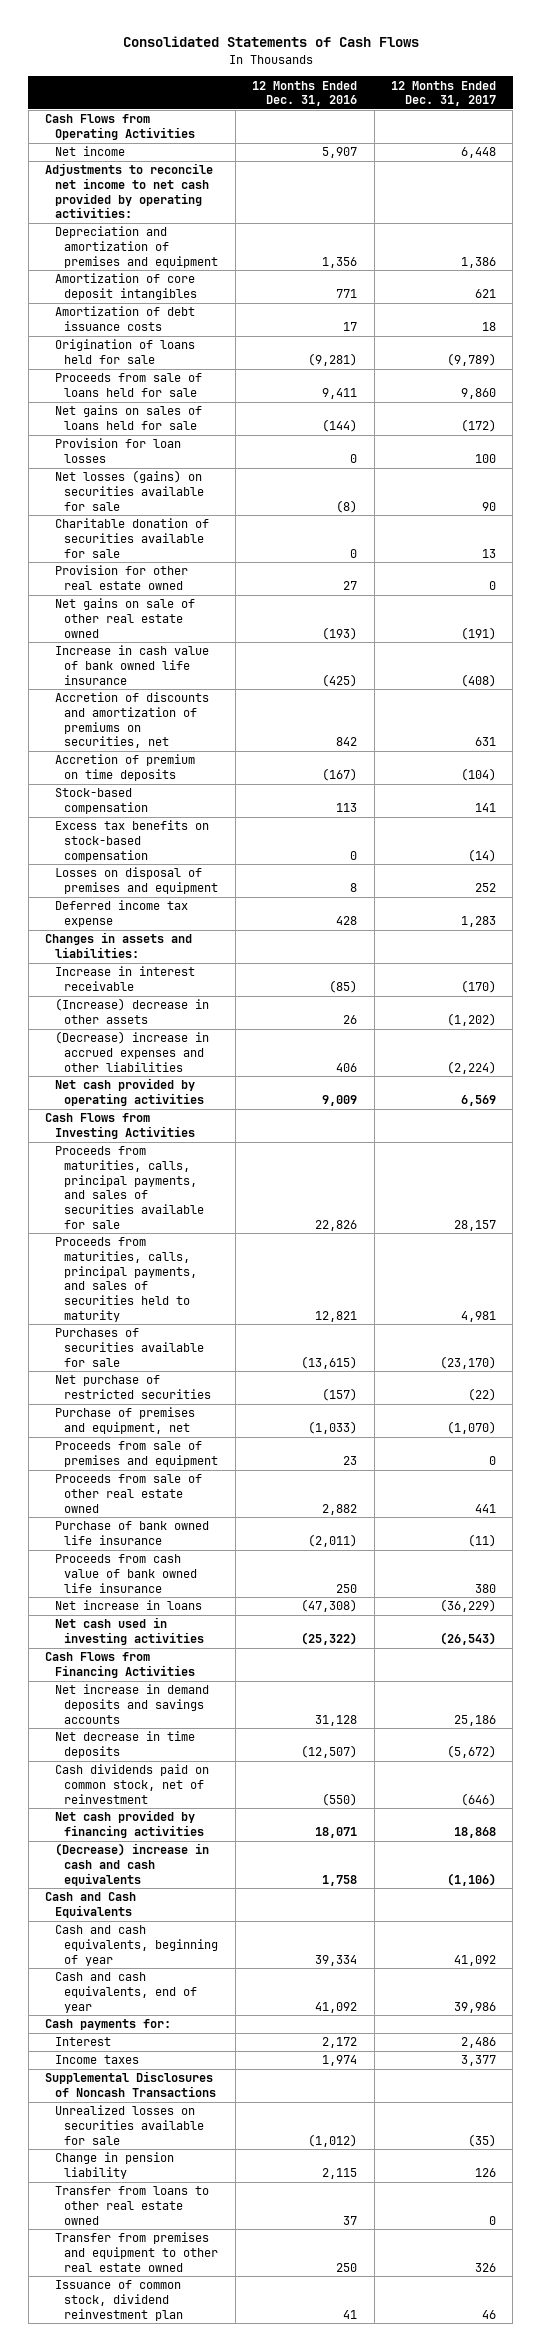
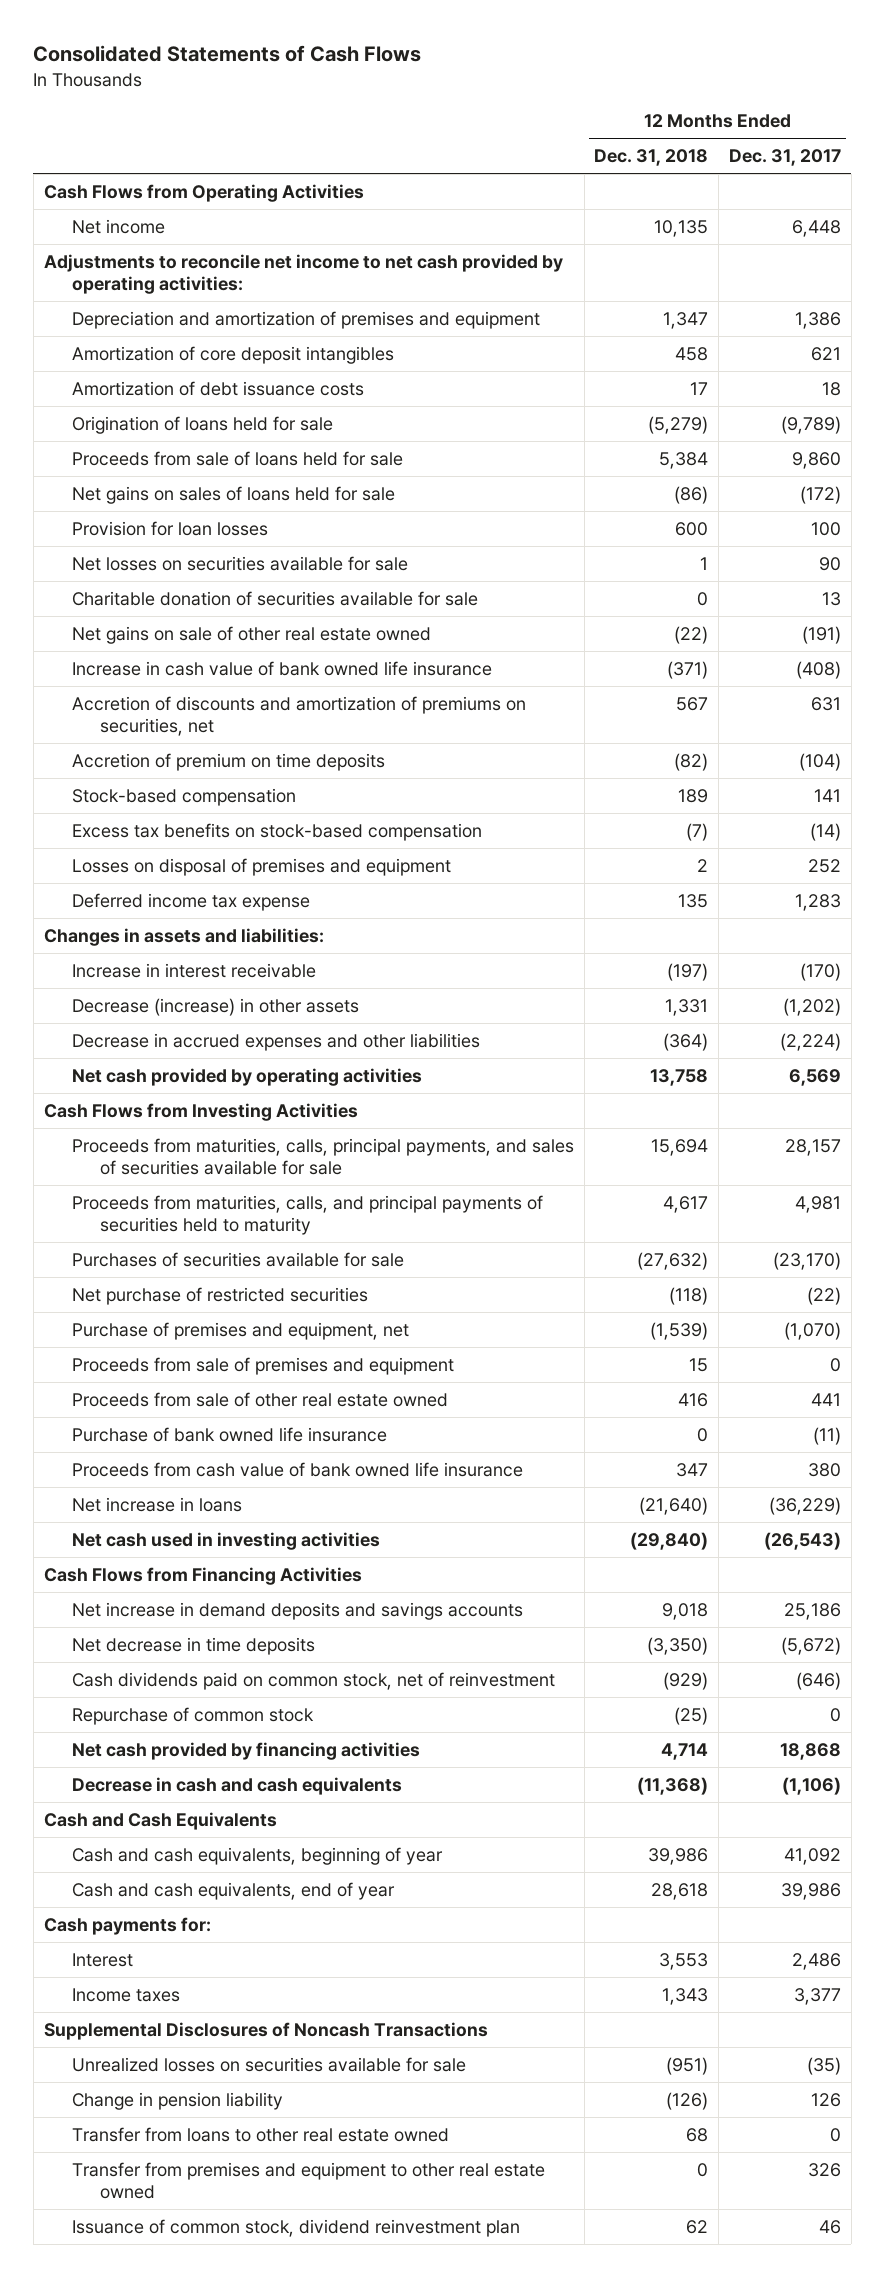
[252,80,358,107] 12 Months Ended Dec. 31, 2016 -> none
none -> [594,149,709,167] Dec. 31, 2018
[54,470,205,511] Net losses (gains) on securities available for sale -> [71,555,408,571] Net losses on securities available for sale
[54,565,188,591] Provision for other real estate owned -> none
[54,998,209,1025] (Increase) decrease in other assets -> [71,997,359,1016] Decrease (increase) in other assets
[54,1031,209,1072] (Decrease) increase in accrued expenses and other liabilities -> [71,1032,480,1051] Decrease in accrued expenses and other liabilities
[54,1237,198,1322] Proceeds from maturities, calls, principal payments, and sales of securities held to maturity -> [71,1194,543,1235] Proceeds from maturities, calls, and principal payments of securities held to maturity
none -> [71,1706,314,1725] Repurchase of common stock
[54,1843,209,1886] (Decrease) increase in cash and cash equivalents -> [71,1776,402,1795] Decrease in cash and cash equivalents

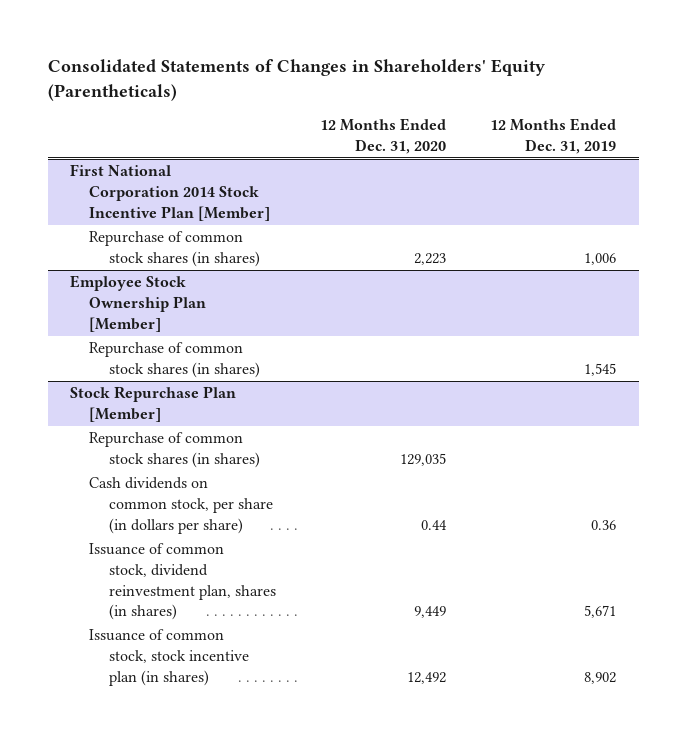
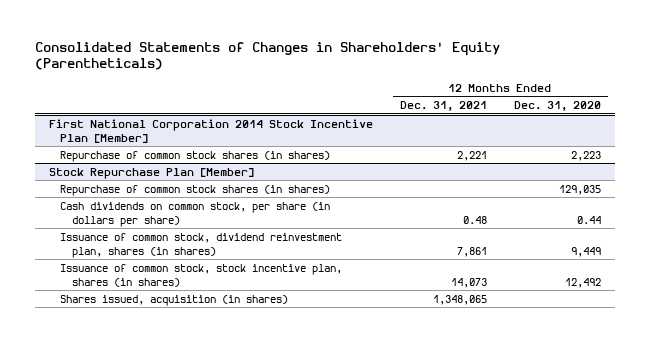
[490,118,617,154] 12 Months Ended Dec. 31, 2019 -> none
none -> [399,101,487,112] Dec. 31, 2021
[70,275,207,332] Employee Stock Ownership Plan [Member] -> none
[89,342,260,378] Repurchase of common stock shares (in shares) -> none
[89,629,249,686] Issuance of common stock, stock incentive plan (in shares) -> [60,263,343,287] Issuance of common stock, stock incentive plan, shares (in shares)
none -> [60,294,289,306] Shares issued, acquisition (in shares)

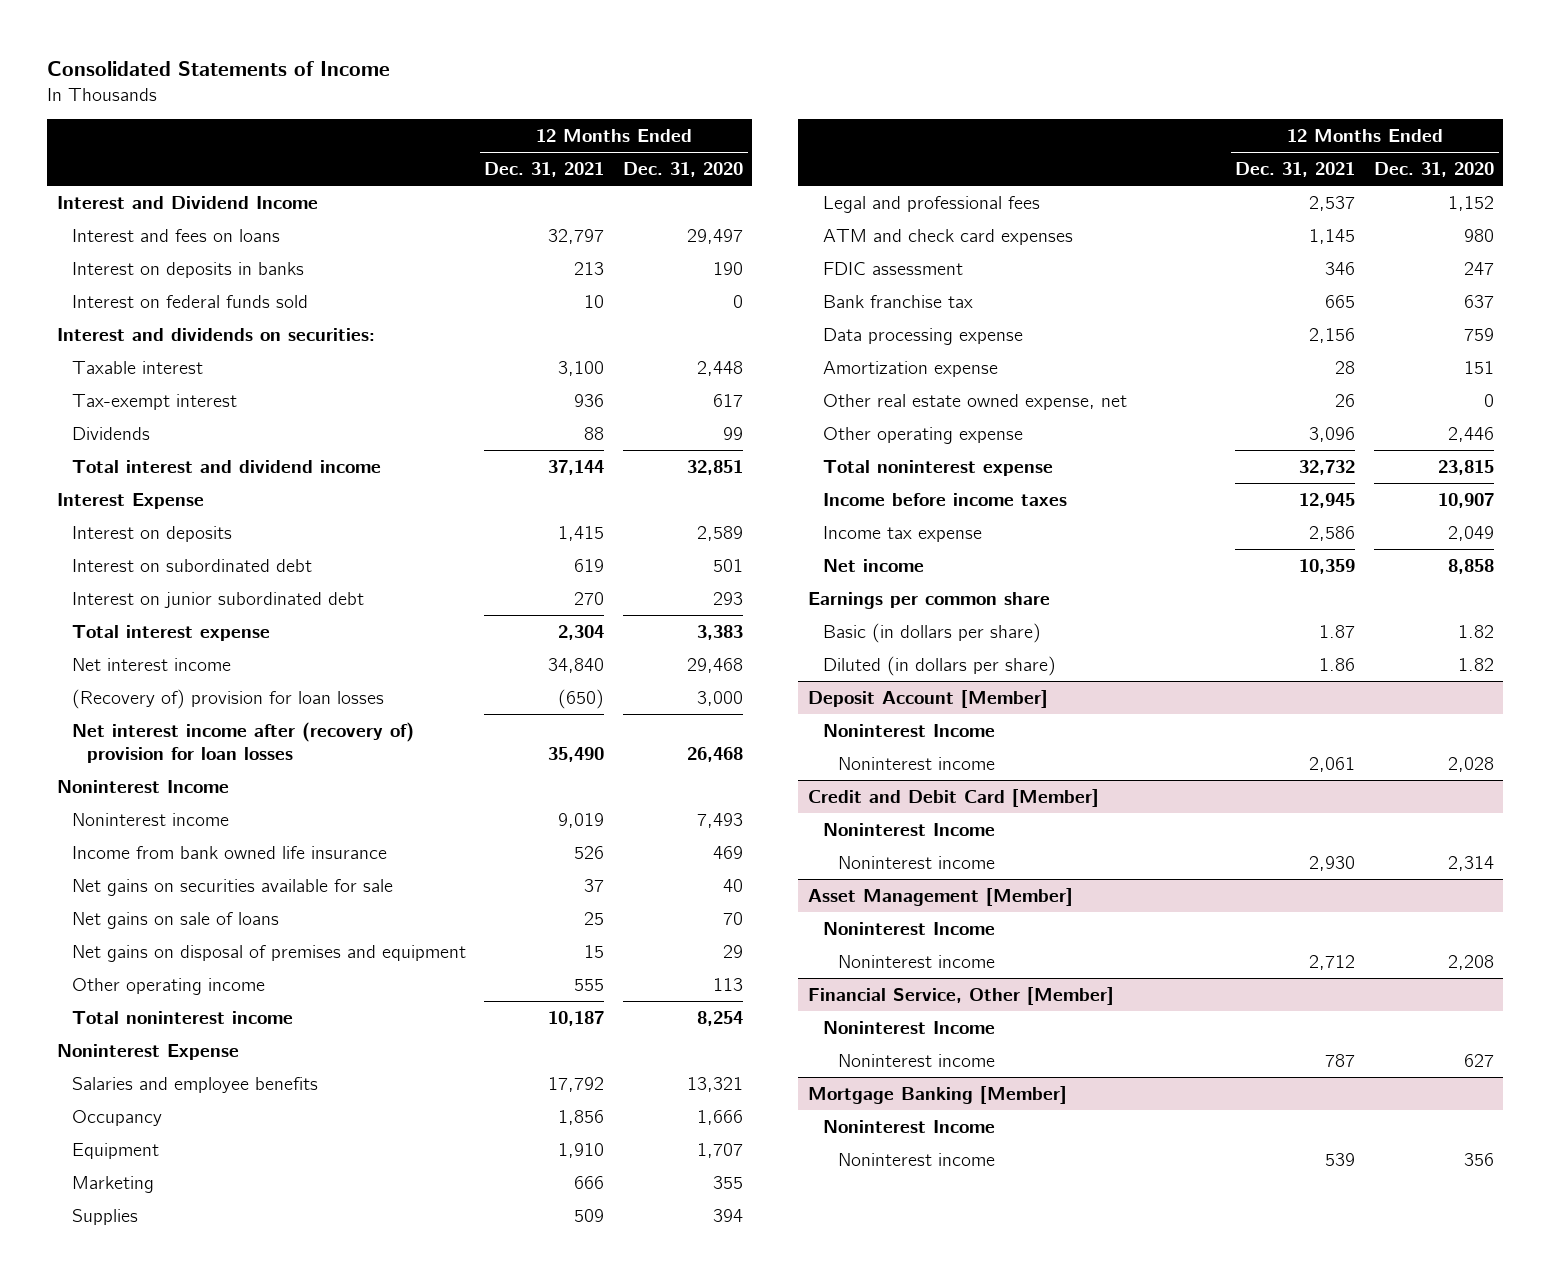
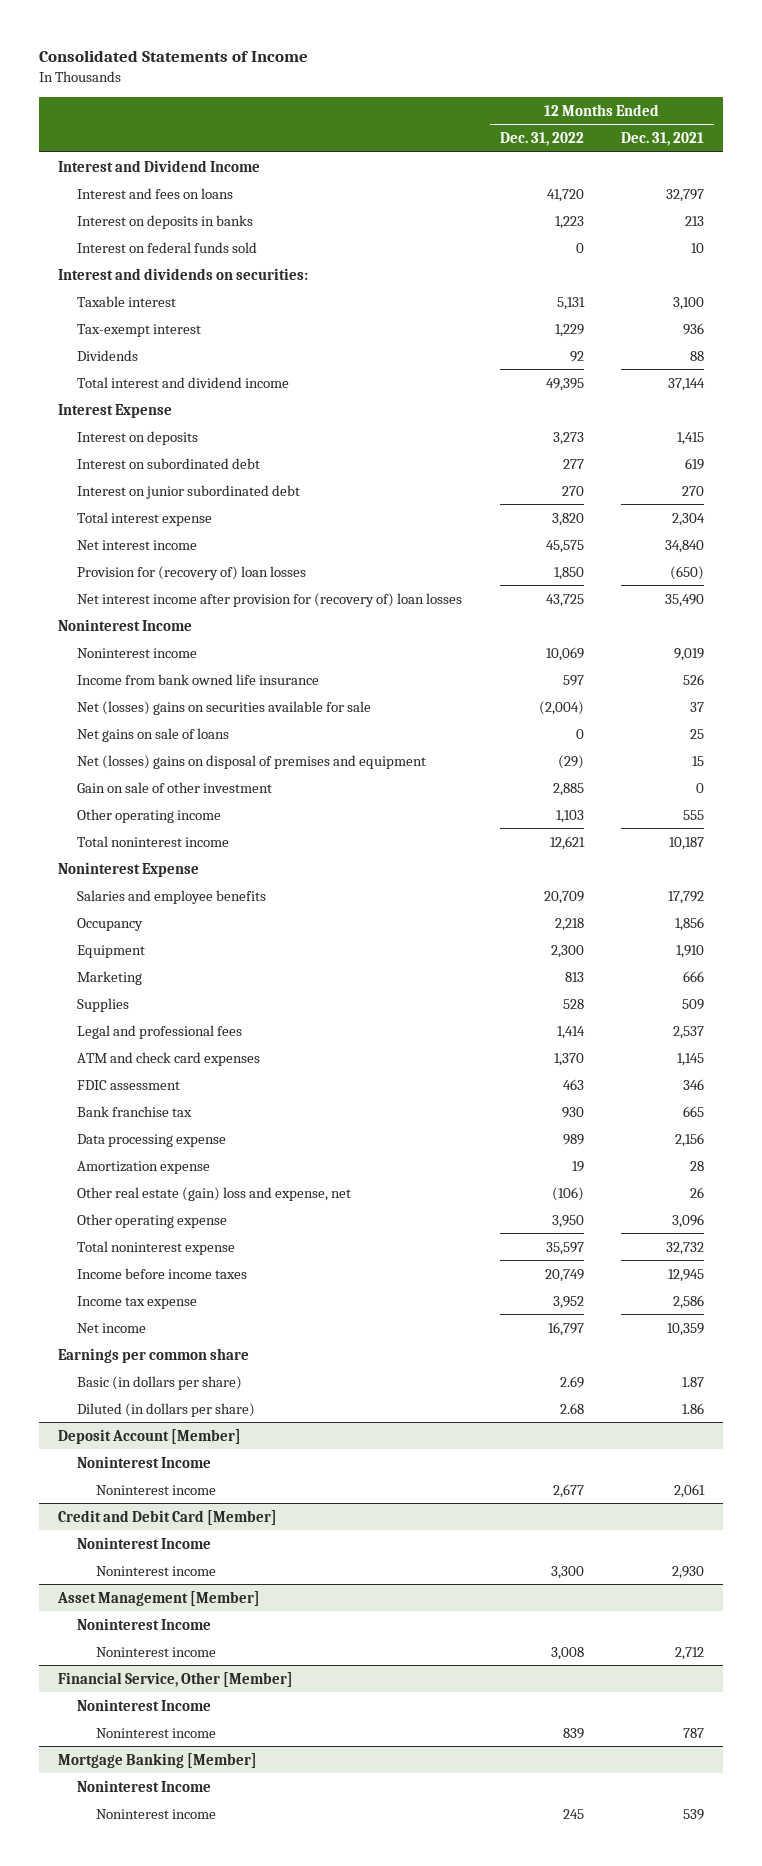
[623,161,744,177] Dec. 31, 2020 -> none
none -> [499,132,584,147] Dec. 31, 2022
[71,688,384,709] (Recovery of) provision for loan losses -> [77,565,307,580] Provision for (recovery of) loan losses
[71,721,414,763] Net interest income after (recovery of) provision for loan losses -> [77,592,463,607] Net interest income after provision for (recovery of) loan losses
[71,878,393,896] Net gains on securities available for sale -> [77,700,372,715] Net (losses) gains on securities available for sale
[71,944,466,962] Net gains on disposal of premises and equipment -> [77,754,427,769] Net (losses) gains on disposal of premises and equipment
none -> [77,781,273,793] Gain on sale of other investment
[822,393,1127,410] Other real estate owned expense, net -> [77,1186,352,1201] Other real estate (gain) loss and expense, net

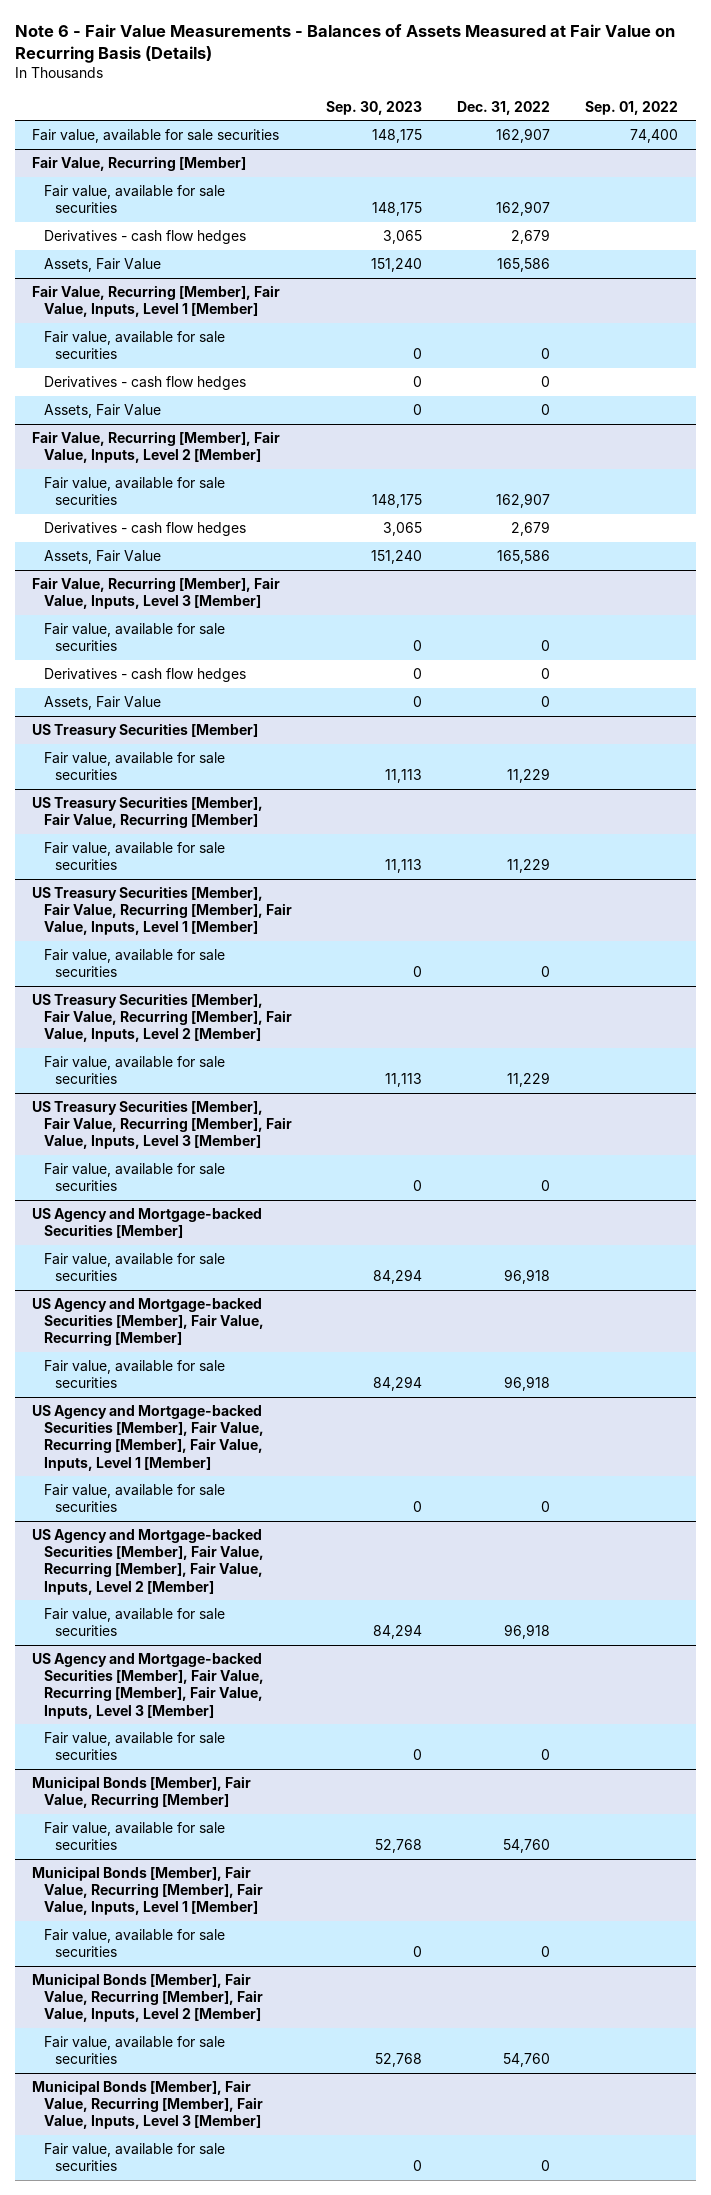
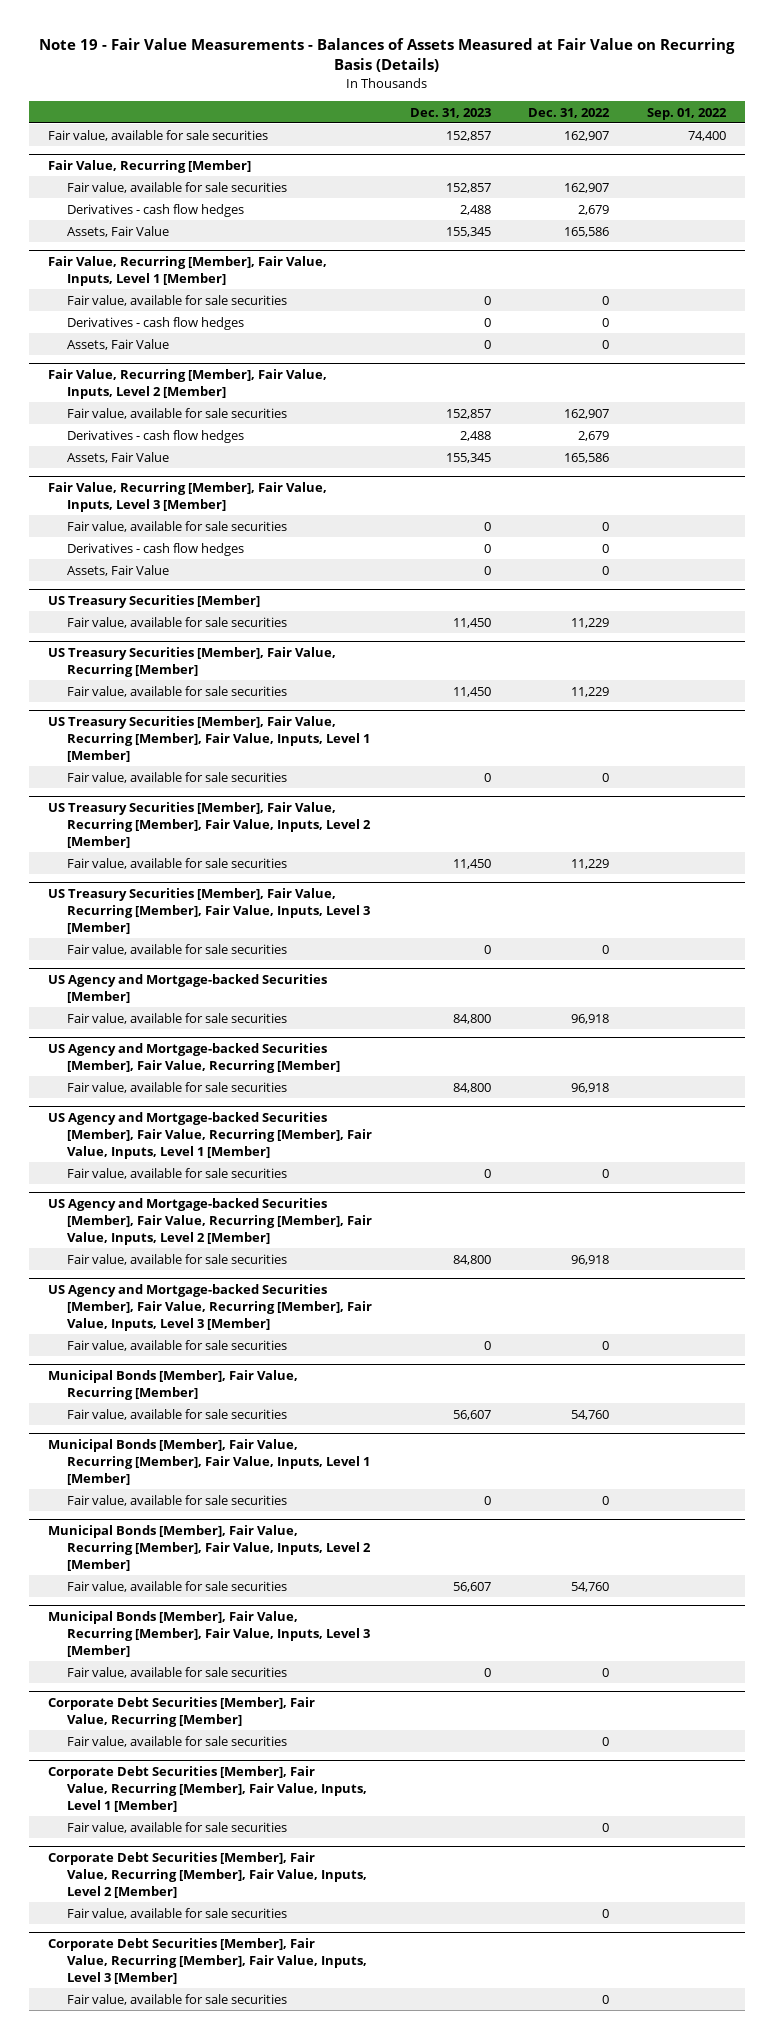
[15,24,676,64] Note 6 - Fair Value Measurements - Balances of Assets Measured at Fair Value on Recurring Basis (Details) -> [39,37,736,73] Note 19 - Fair Value Measurements - Balances of Assets Measured at Fair Value on Recurring Basis (Details)
[326,100,423,115] Sep. 30, 2023 -> none
none -> [409,107,491,118] Dec. 31, 2023
none -> [48,1697,316,1727] Corporate Debt Securities [Member], Fair Value, Recurring [Member]
none -> [67,1735,288,1747] Fair value, available for sale securities
none -> [48,1766,368,1812] Corporate Debt Securities [Member], Fair Value, Recurring [Member], Fair Value, Inputs, Level 1 [Member]
none -> [67,1821,288,1833] Fair value, available for sale securities
none -> [48,1852,368,1898] Corporate Debt Securities [Member], Fair Value, Recurring [Member], Fair Value, Inputs, Level 2 [Member]
none -> [67,1907,288,1919] Fair value, available for sale securities
none -> [48,1938,368,1984] Corporate Debt Securities [Member], Fair Value, Recurring [Member], Fair Value, Inputs, Level 3 [Member]
none -> [67,1993,288,2005] Fair value, available for sale securities

